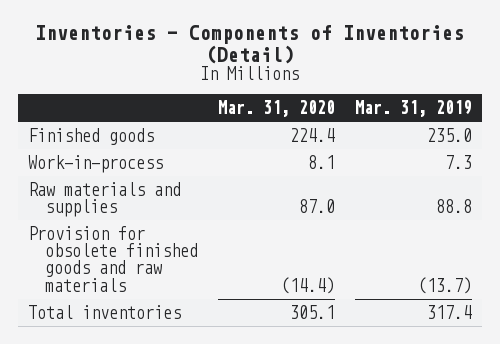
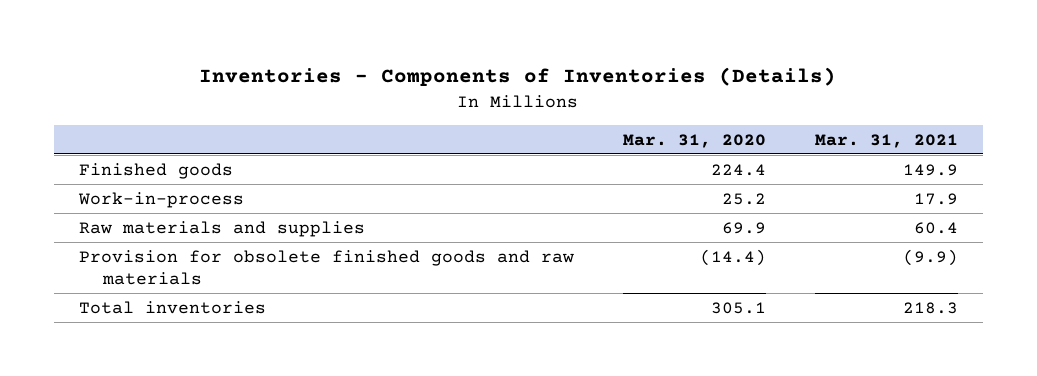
[34,24,464,64] Inventories - Components of Inventories (Detail) -> [199,67,837,87] Inventories - Components of Inventories (Details)
[354,100,472,118] Mar. 31, 2019 -> none
none -> [815,133,959,148] Mar. 31, 2021
[307,154,335,169] 8.1 -> [721,192,766,205] 25.2
[298,199,335,214] 87.0 -> [721,221,766,234] 69.9

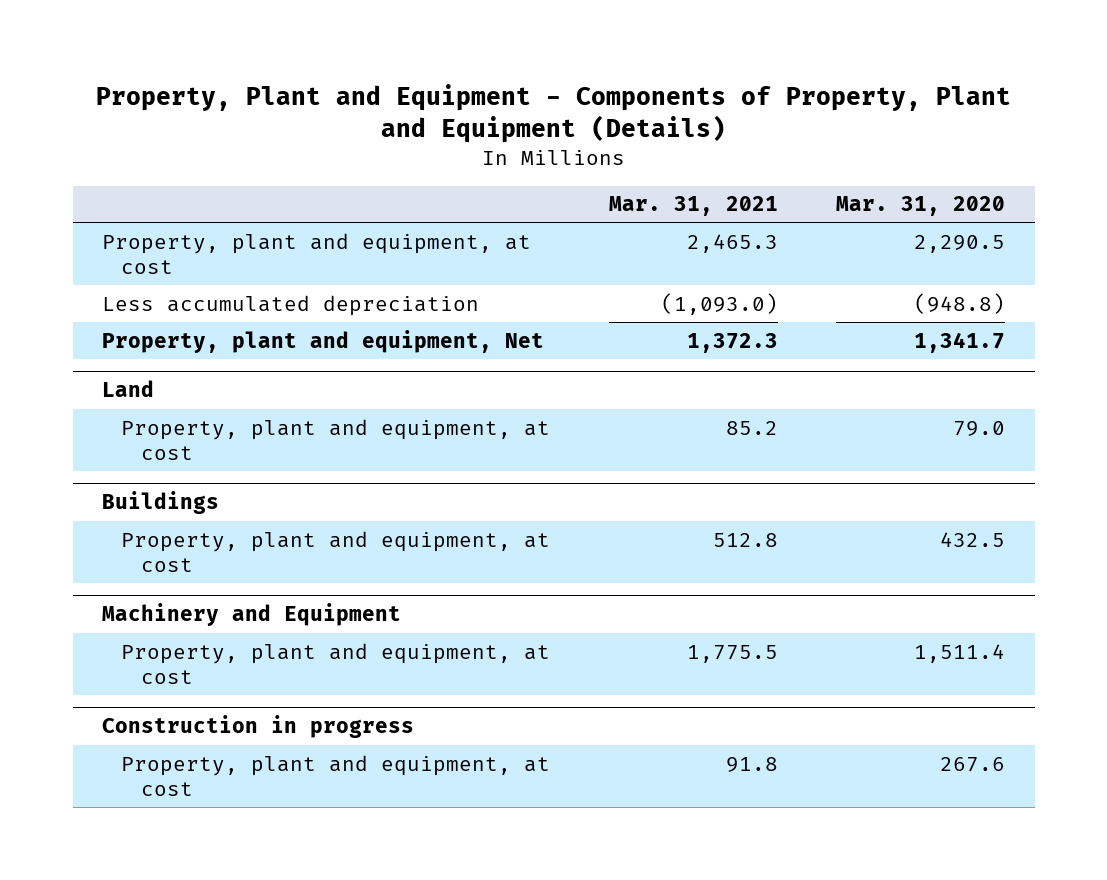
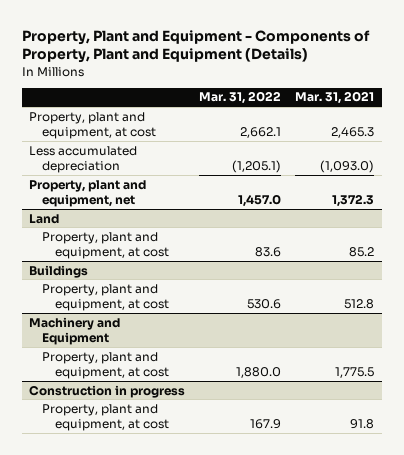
[836,196,1006,217] Mar. 31, 2020 -> none
none -> [199,91,282,105] Mar. 31, 2022
[101,329,544,353] Property, plant and equipment, Net -> [29,179,147,207] Property, plant and equipment, net

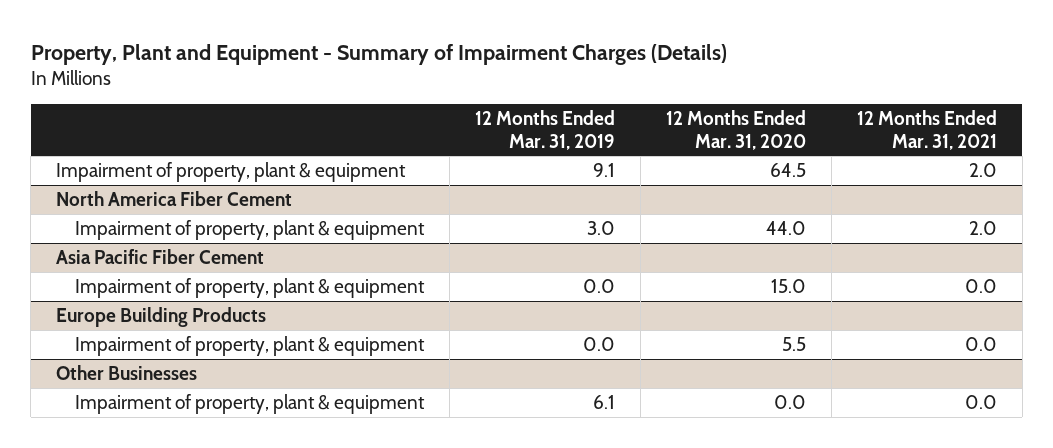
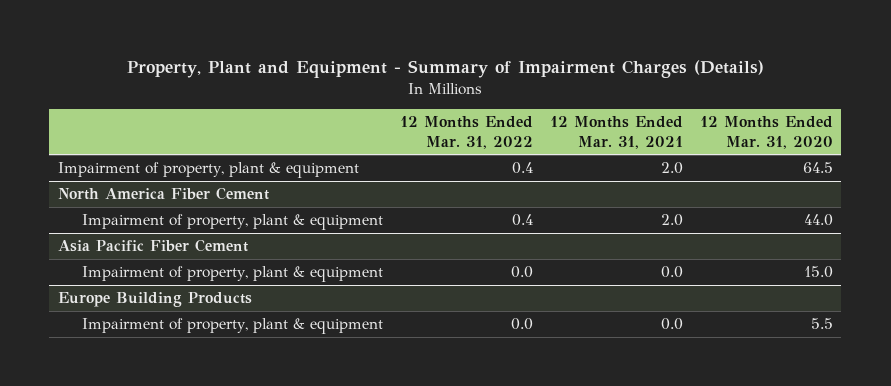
[474,109,615,150] 12 Months Ended Mar. 31, 2019 -> none
none -> [399,116,533,149] 12 Months Ended Mar. 31, 2022
[56,364,198,380] Other Businesses -> none
[75,393,426,414] Impairment of property, plant & equipment -> none

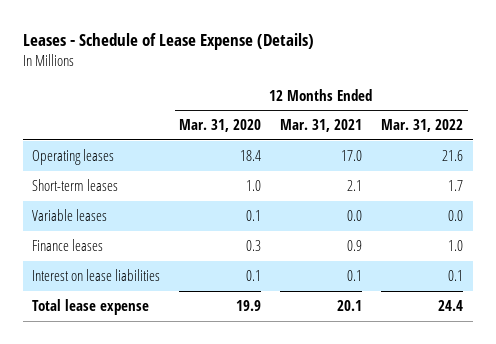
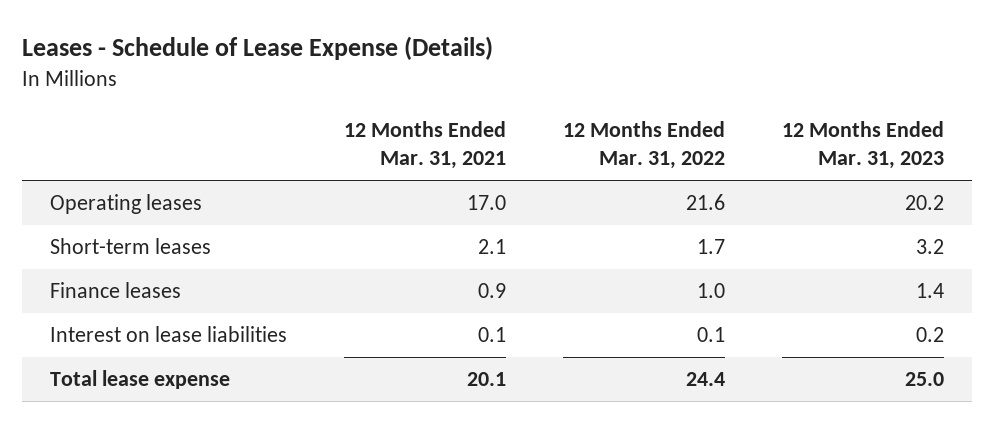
[179,119,262,133] Mar. 31, 2020 -> none
none -> [781,121,944,170] 12 Months Ended Mar. 31, 2023
[32,209,108,222] Variable leases -> none

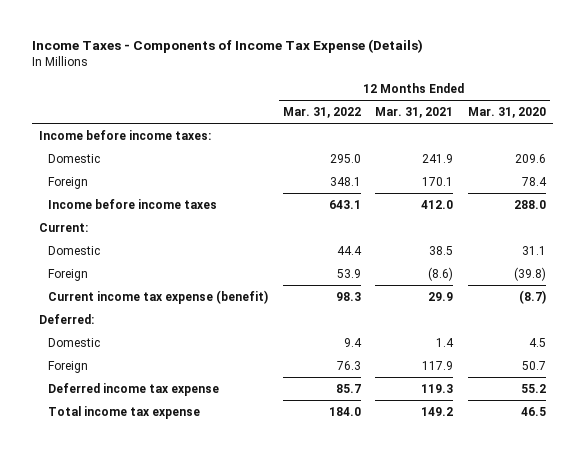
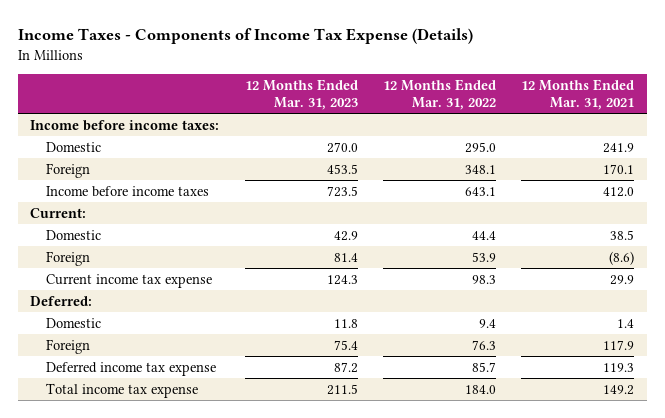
[468,107,547,119] Mar. 31, 2020 -> none
none -> [244,78,358,111] 12 Months Ended Mar. 31, 2023
[48,289,269,304] Current income tax expense (benefit) -> [46,273,213,288] Current income tax expense

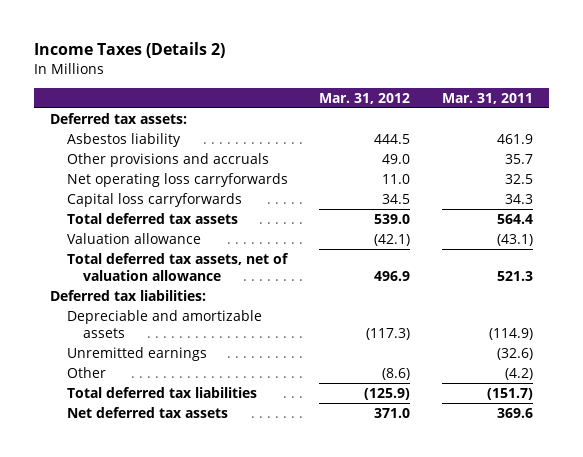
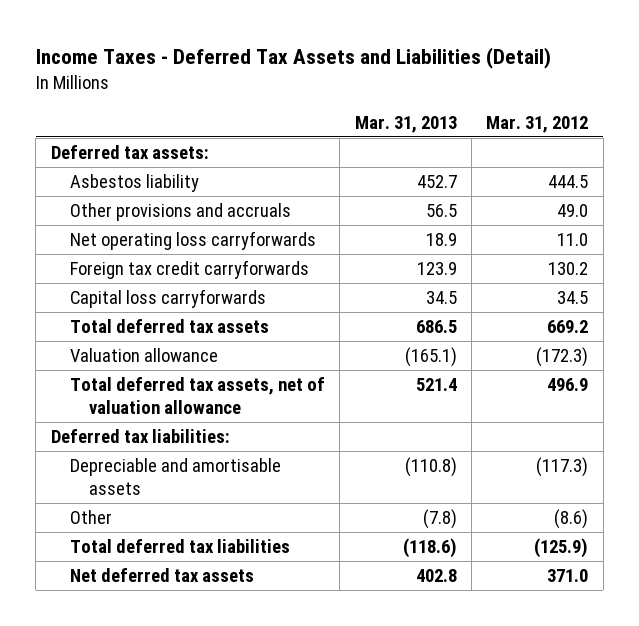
[33,42,225,59] Income Taxes (Details 2) -> [35,47,551,70] Income Taxes - Deferred Tax Assets and Liabilities (Detail)
[441,92,533,104] Mar. 31, 2011 -> none
none -> [354,115,457,133] Mar. 31, 2013
none -> [69,260,309,280] Foreign tax credit carryforwards
[374,213,411,224] 539.0 -> [547,320,589,334] 669.2
[374,233,411,246] (42.1) -> [536,347,589,368] (172.3)
[66,346,207,361] Unremitted earnings -> none
[66,309,262,338] Depreciable and amortizable assets -> [69,458,281,495] Depreciable and amortisable assets

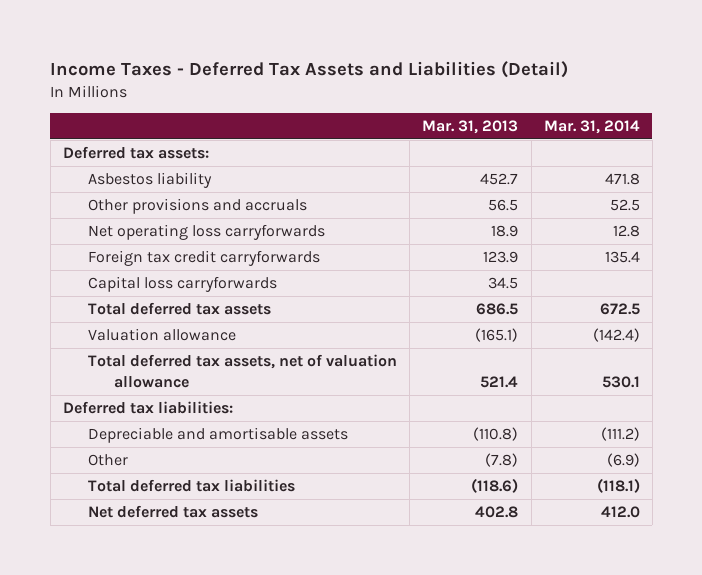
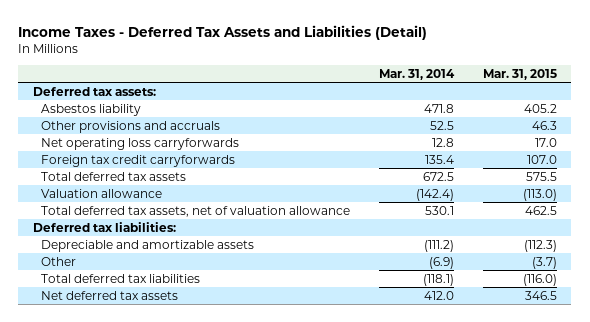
[422,120,519,135] Mar. 31, 2013 -> none
none -> [482,68,557,80] Mar. 31, 2015
[88,276,278,293] Capital loss carryforwards -> none
[88,427,349,444] Depreciable and amortisable assets -> [41,239,255,252] Depreciable and amortizable assets

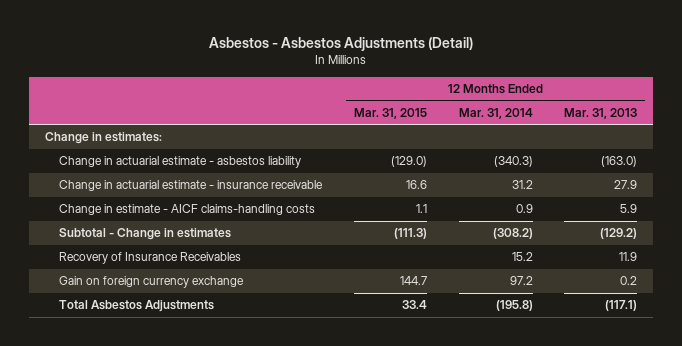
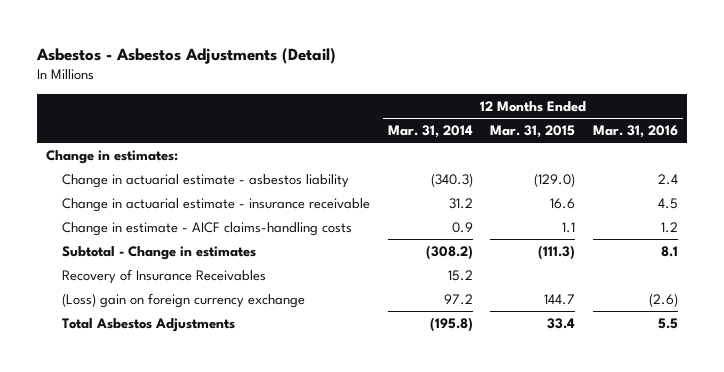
[564,107,638,119] Mar. 31, 2013 -> none
none -> [593,124,679,138] Mar. 31, 2016
[59,276,245,289] Gain on foreign currency exchange -> [61,292,305,308] (Loss) gain on foreign currency exchange

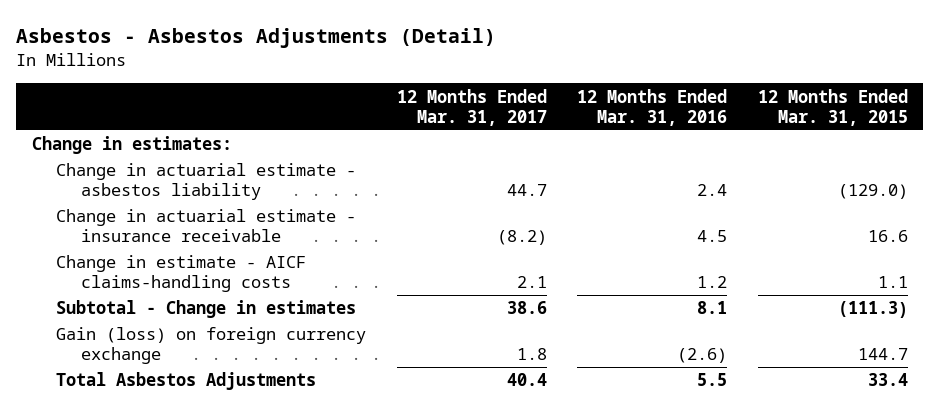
[387,124,473,138] Mar. 31, 2014 -> none
none -> [396,88,547,126] 12 Months Ended Mar. 31, 2017
[61,268,266,284] Recovery of Insurance Receivables -> none
[61,292,305,308] (Loss) gain on foreign currency exchange -> [56,327,367,365] Gain (loss) on foreign currency exchange

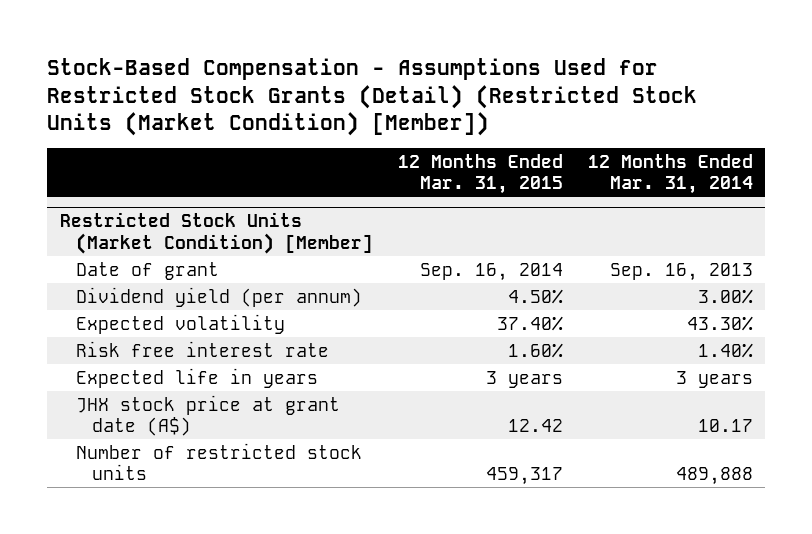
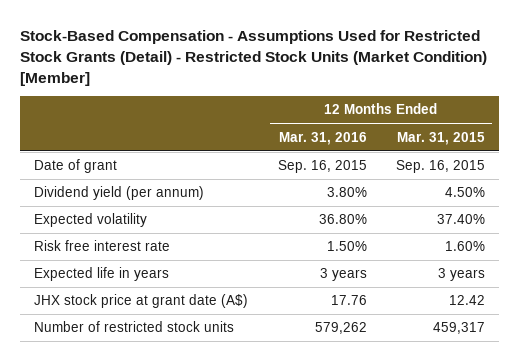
[47,57,698,137] Stock-Based Compensation - Assumptions Used for Restricted Stock Grants (Detail) (Restricted Stock Units (Market Condition) [Member]) -> [19,29,487,86] Stock-Based Compensation - Assumptions Used for Restricted Stock Grants (Detail) - Restricted Stock Units (Market Condition) [Member]
[587,153,753,195] 12 Months Ended Mar. 31, 2014 -> none
none -> [278,131,367,145] Mar. 31, 2016
[59,212,373,254] Restricted Stock Units (Market Condition) [Member] -> none
[419,262,563,281] Sep. 16, 2014 -> [395,160,485,174] Sep. 16, 2015

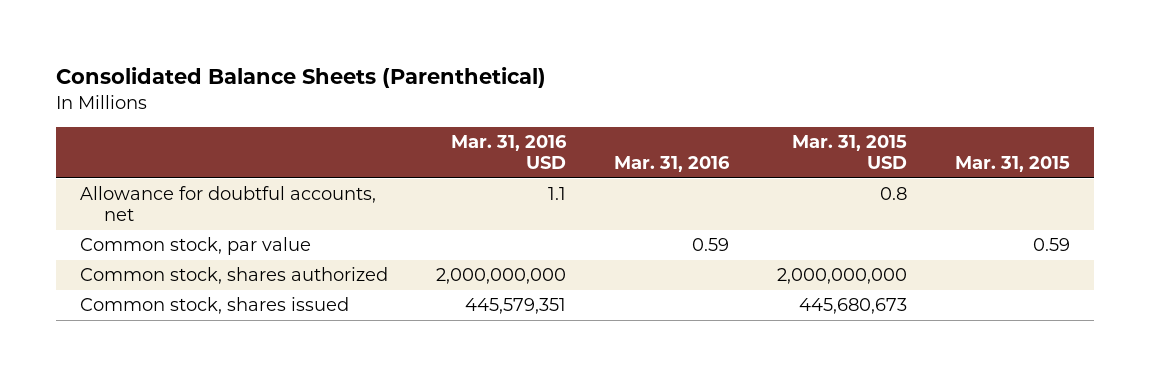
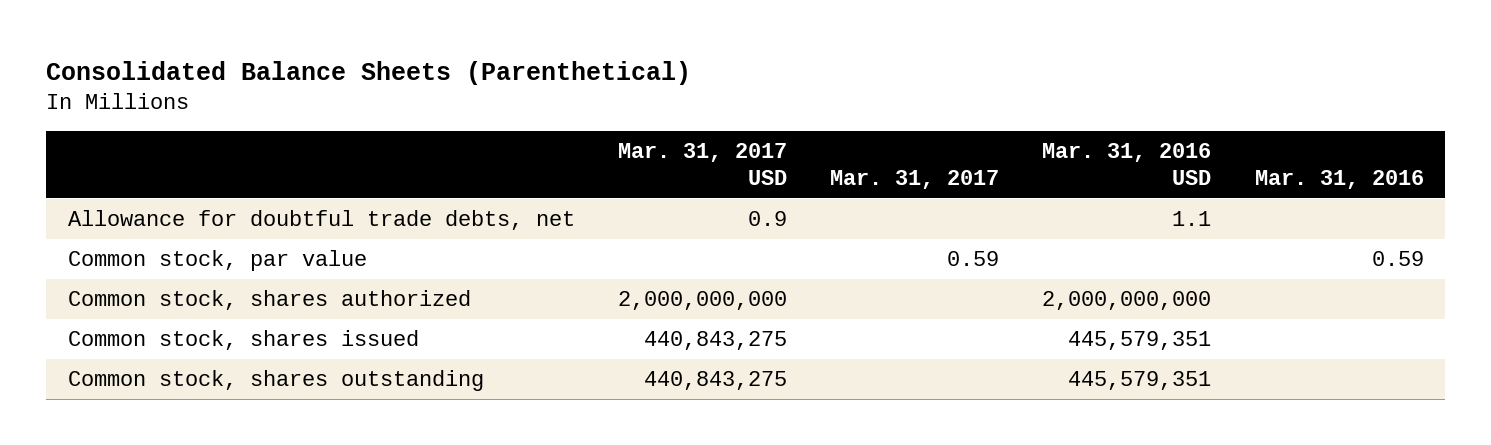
[792,135,908,169] Mar. 31, 2015 USD -> none
[955,155,1071,172] Mar. 31, 2015 -> none
none -> [617,143,787,186] Mar. 31, 2017 USD
none -> [830,170,1000,190] Mar. 31, 2017
[80,186,377,222] Allowance for doubtful accounts, net -> [67,210,575,231] Allowance for doubtful trade debts, net
none -> [67,370,484,392] Common stock, shares outstanding

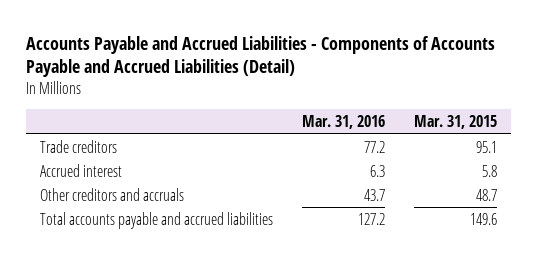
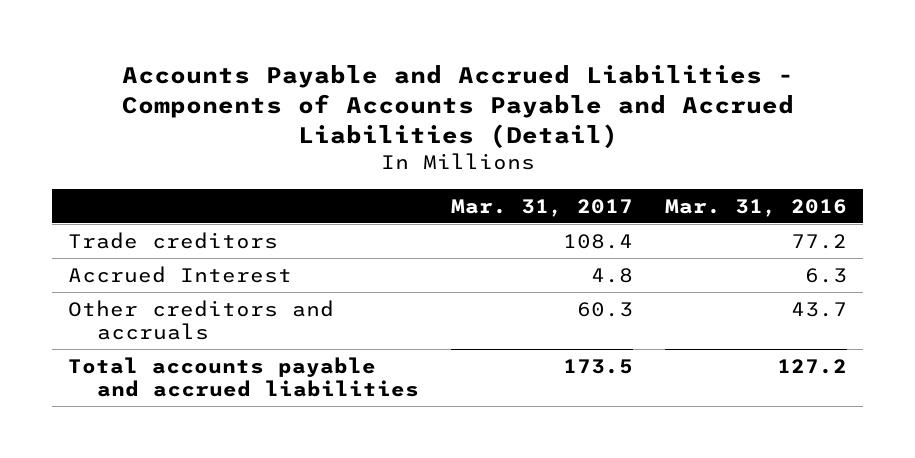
[413,114,497,129] Mar. 31, 2015 -> none
none -> [451,198,634,217] Mar. 31, 2017
[40,163,123,177] Accrued interest -> [68,265,293,283] Accrued Interest

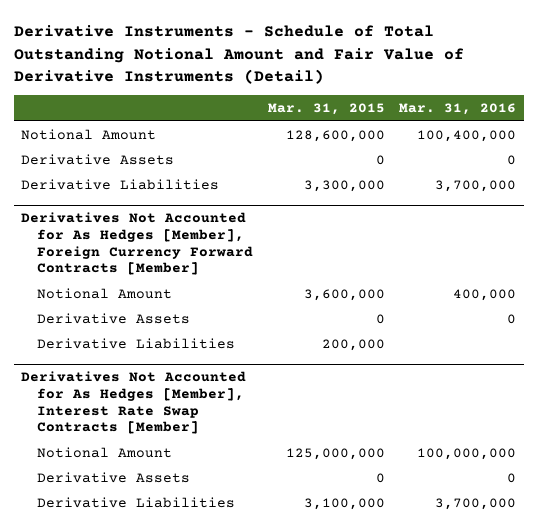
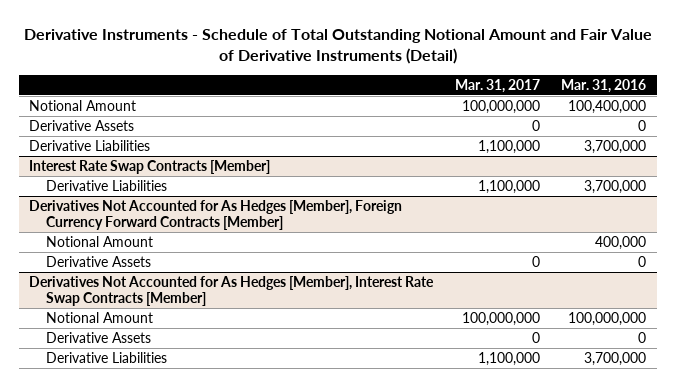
[267,103,385,116] Mar. 31, 2015 -> none
none -> [454,78,540,93] Mar. 31, 2017
none -> [29,160,271,175] Interest Rate Swap Contracts [Member]
none -> [46,180,168,192] Derivative Liabilities
[37,337,236,349] Derivative Liabilities -> none

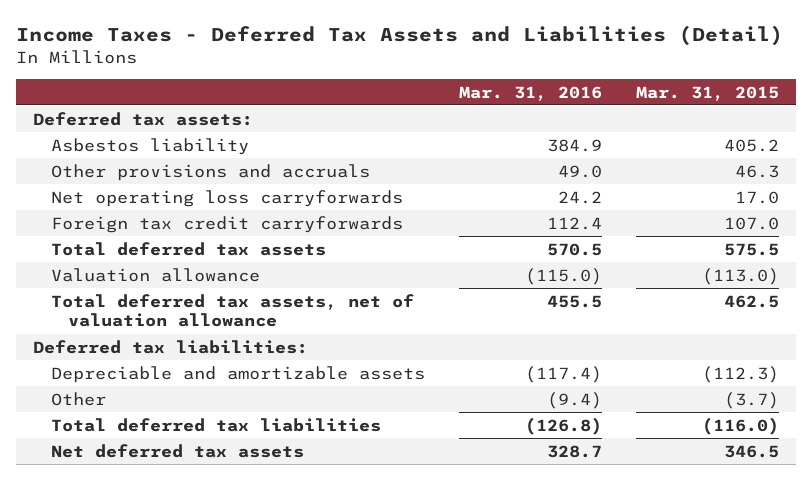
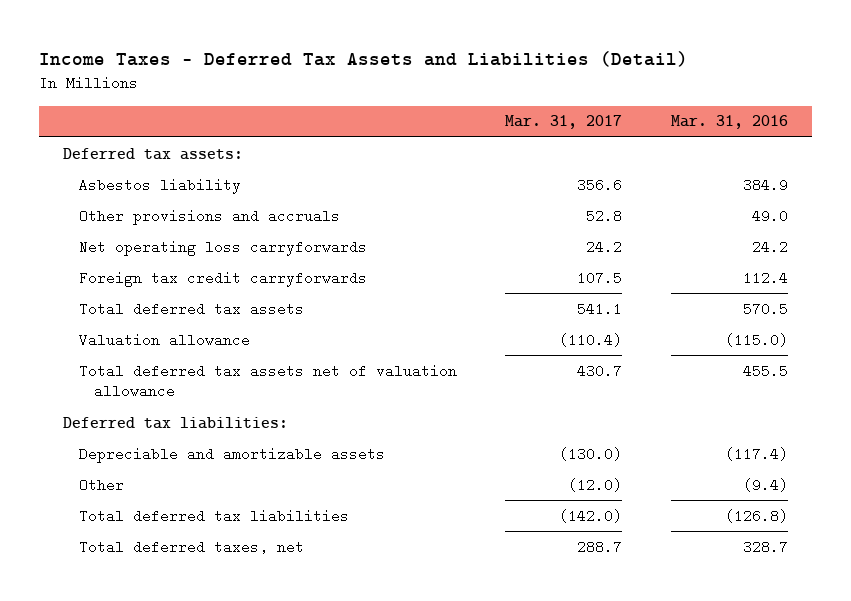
[635,85,779,101] Mar. 31, 2015 -> none
none -> [505,115,623,130] Mar. 31, 2017
[50,293,414,328] Total deferred tax assets, net of valuation allowance -> [78,363,457,399] Total deferred tax assets net of valuation allowance
[50,443,304,458] Net deferred tax assets -> [78,539,304,554] Total deferred taxes, net

